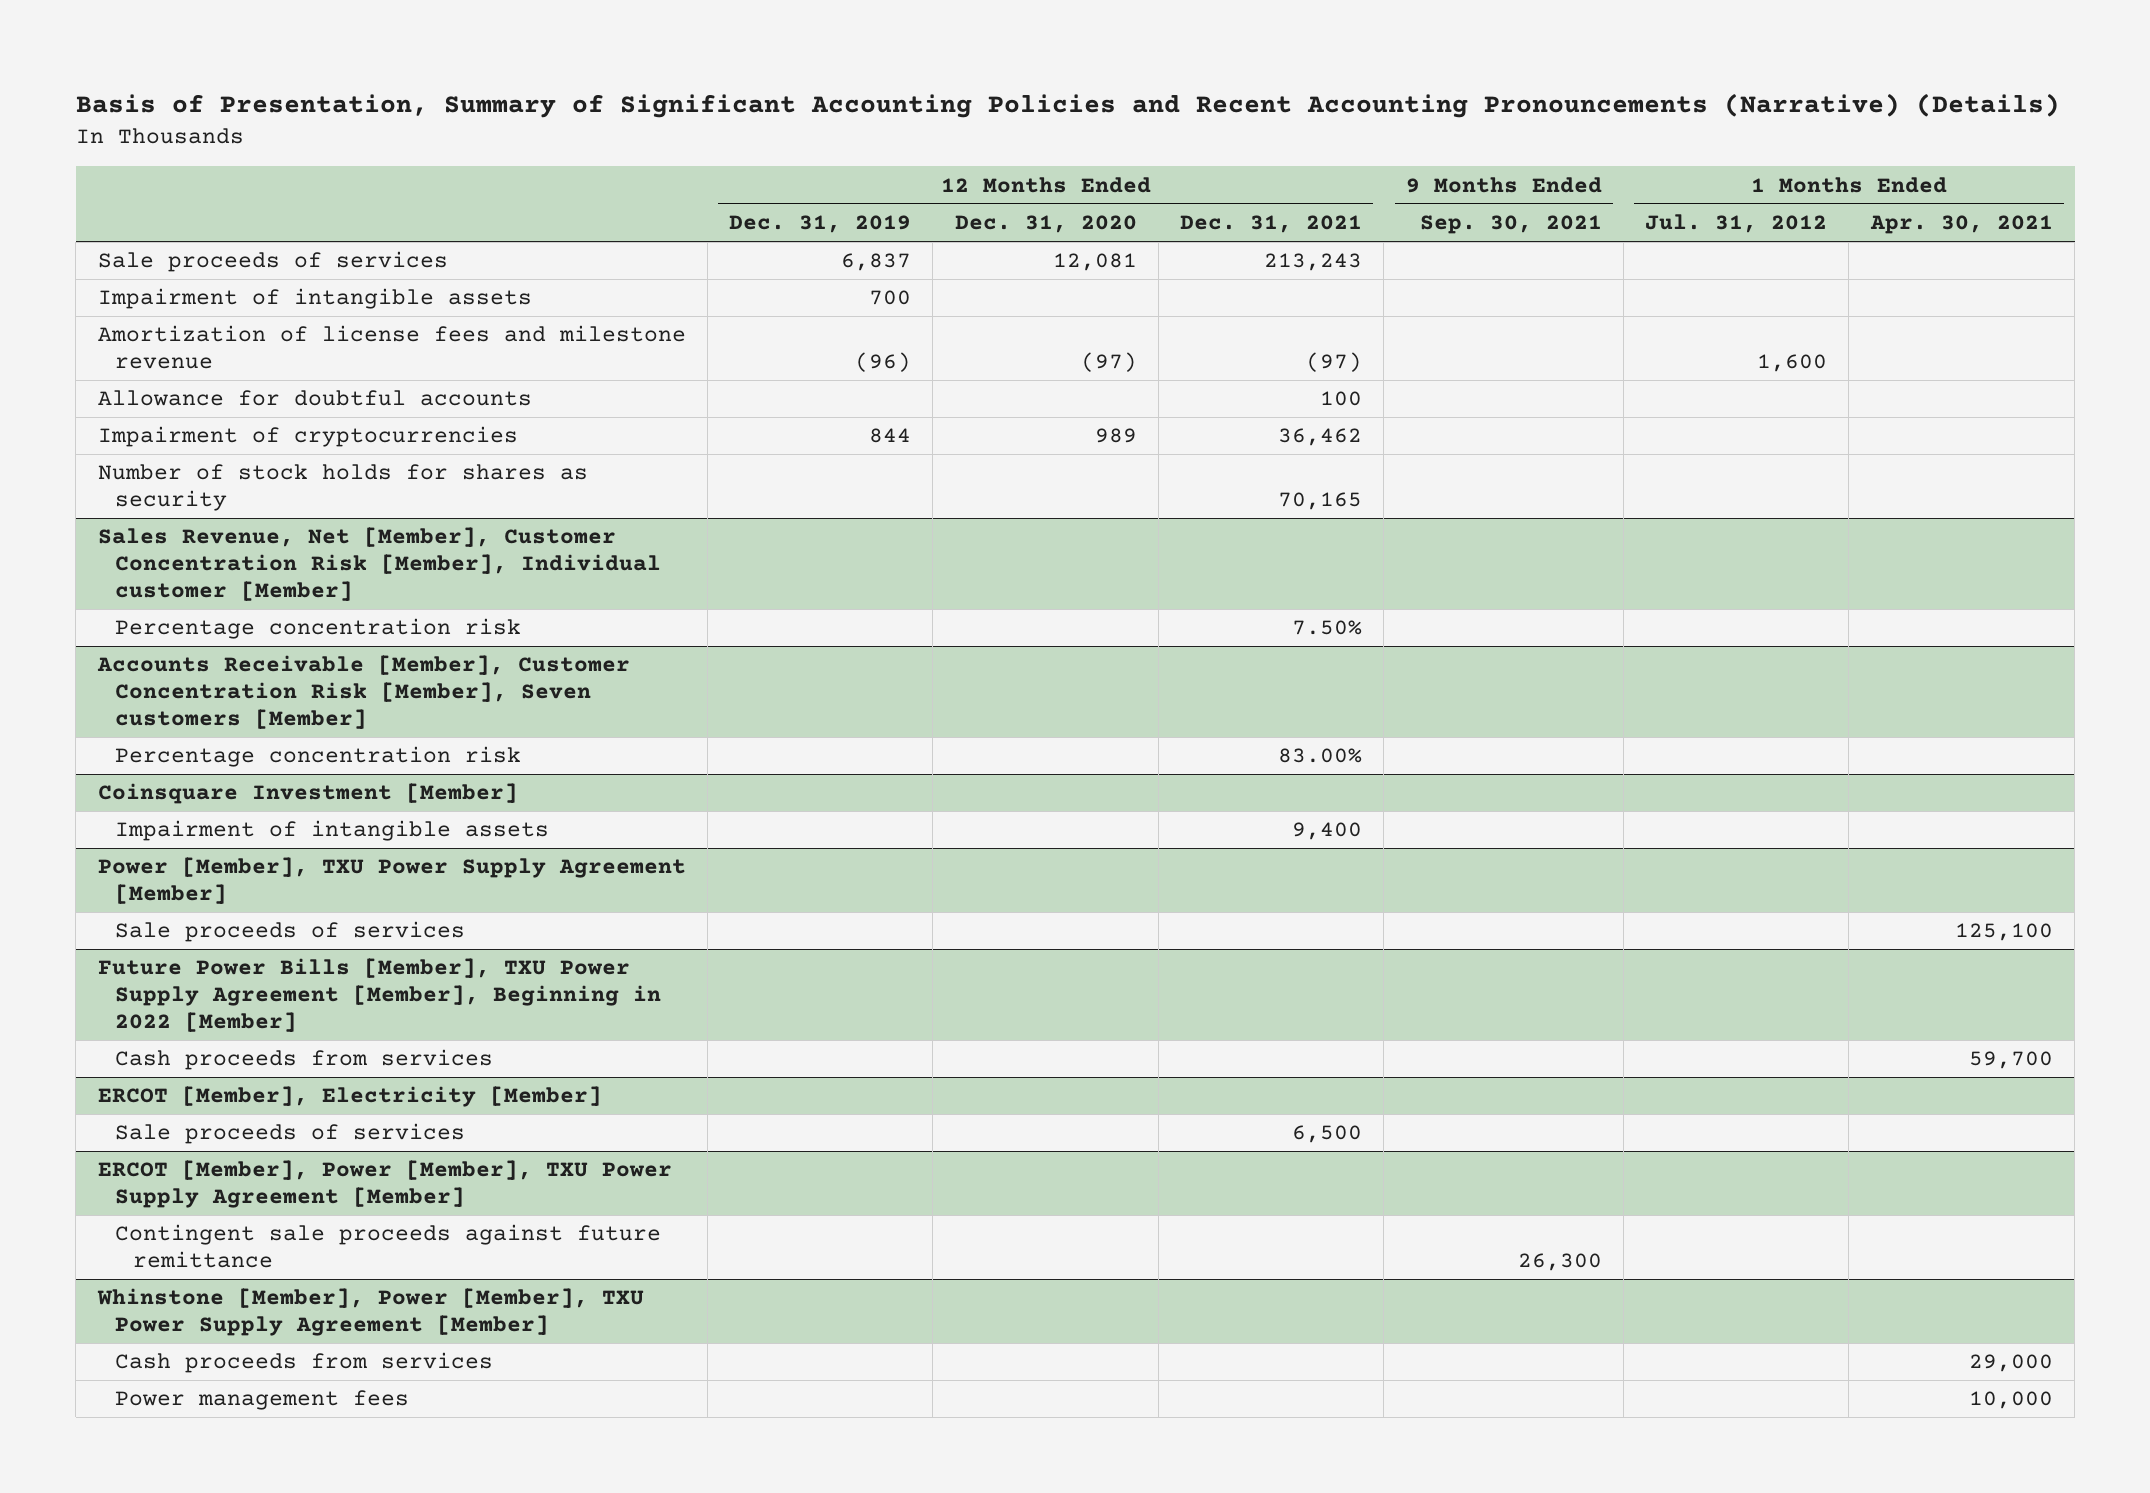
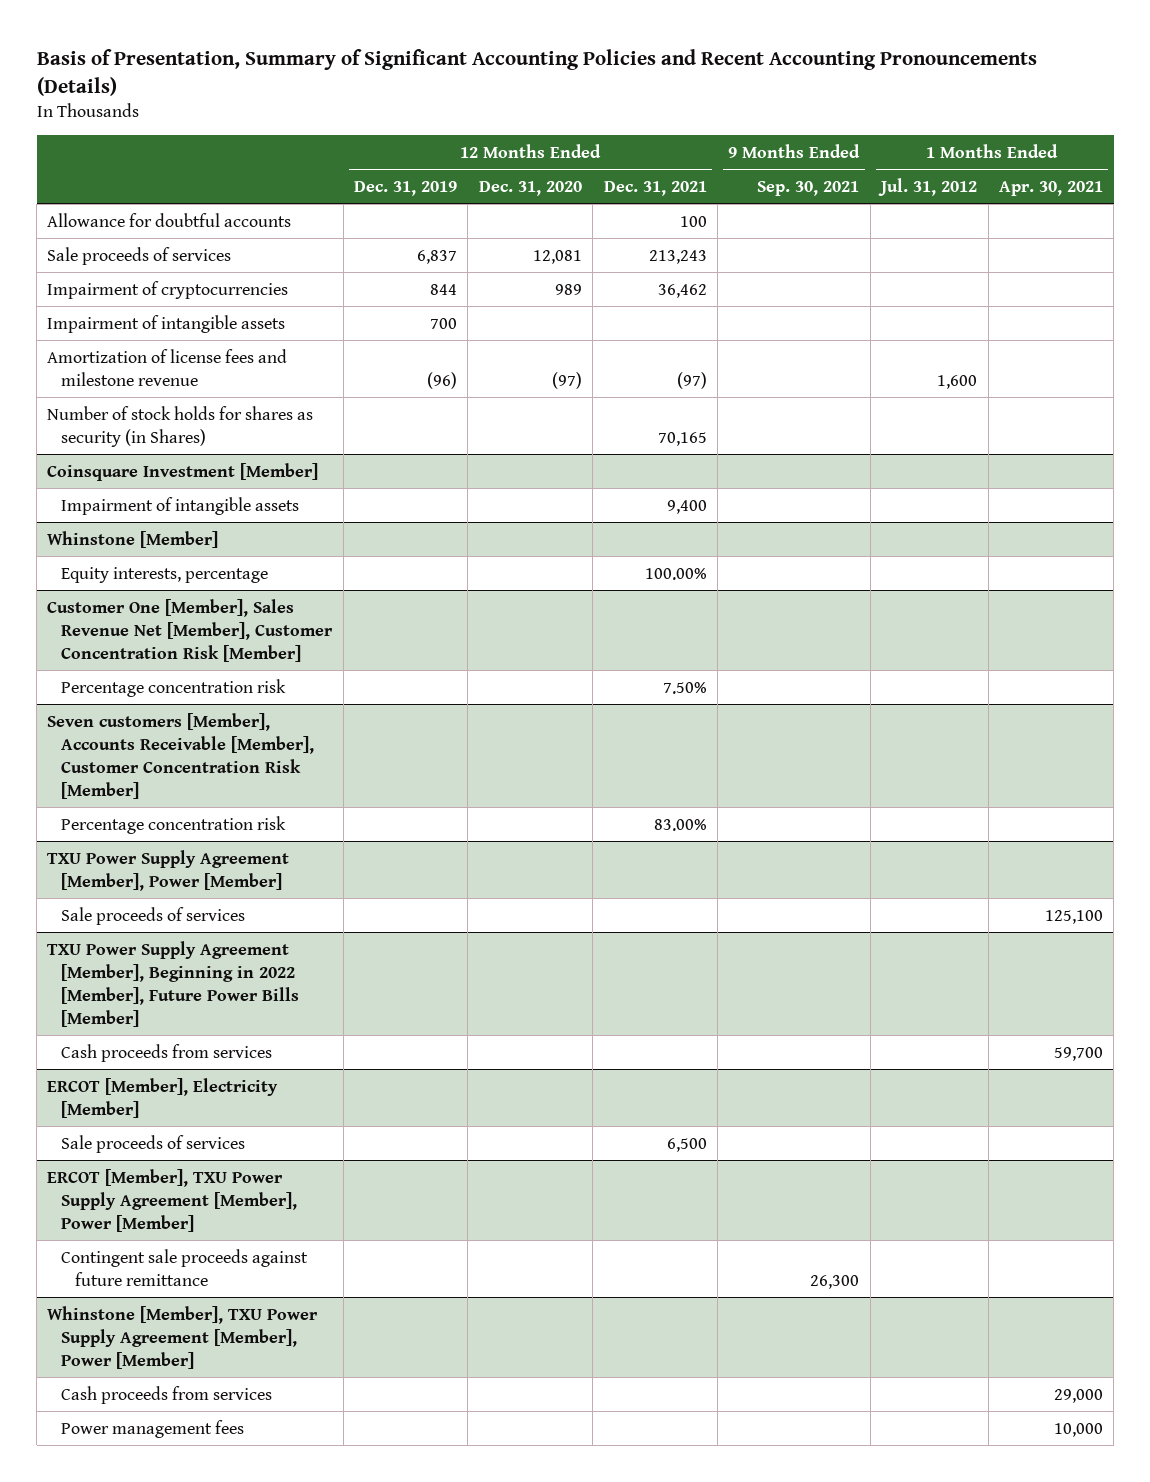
[75,92,2060,118] Basis of Presentation, Summary of Significant Accounting Policies and Recent Accounting Pronouncements (Narrative) (Details) -> [36,48,1037,96] Basis of Presentation, Summary of Significant Accounting Policies and Recent Accounting Pronouncements (Details)
[97,390,532,407] Allowance for doubtful accounts -> [47,212,292,227] Allowance for doubtful accounts
[97,426,518,448] Impairment of cryptocurrencies -> [47,280,289,299] Impairment of cryptocurrencies
[97,527,662,602] Sales Revenue, Net [Member], Customer Concentration Risk [Member], Individual customer [Member] -> none
[115,618,522,640] Percentage concentration risk -> none
[96,655,630,730] Accounts Receivable [Member], Customer Concentration Risk [Member], Seven customers [Member] -> none
[115,746,522,768] Percentage concentration risk -> none
[97,464,588,512] Number of stock holds for shares as security -> [47,405,314,447] Number of stock holds for shares as security (in Shares)
none -> [47,530,219,548] Whinstone [Member]
none -> [61,566,269,583] Equity interests, percentage
none -> [47,598,334,662] Customer One [Member], Sales Revenue Net [Member], Customer Concentration Risk [Member]
none -> [61,678,287,697] Percentage concentration risk
none -> [47,712,315,799] Seven customers [Member], Accounts Receivable [Member], Customer Concentration Risk [Member]
none -> [61,815,287,834] Percentage concentration risk
[97,857,686,905] Power [Member], TXU Power Supply Agreement [Member] -> [47,849,290,891] TXU Power Supply Agreement [Member], Power [Member]
[97,958,662,1033] Future Power Bills [Member], TXU Power Supply Agreement [Member], Beginning in 2022 [Member] -> [47,940,300,1027] TXU Power Supply Agreement [Member], Beginning in 2022 [Member], Future Power Bills [Member]
[97,1160,672,1209] ERCOT [Member], Power [Member], TXU Power Supply Agreement [Member] -> [47,1168,298,1232] ERCOT [Member], TXU Power Supply Agreement [Member], Power [Member]
[96,1288,644,1337] Whinstone [Member], Power [Member], TXU Power Supply Agreement [Member] -> [47,1305,319,1369] Whinstone [Member], TXU Power Supply Agreement [Member], Power [Member]

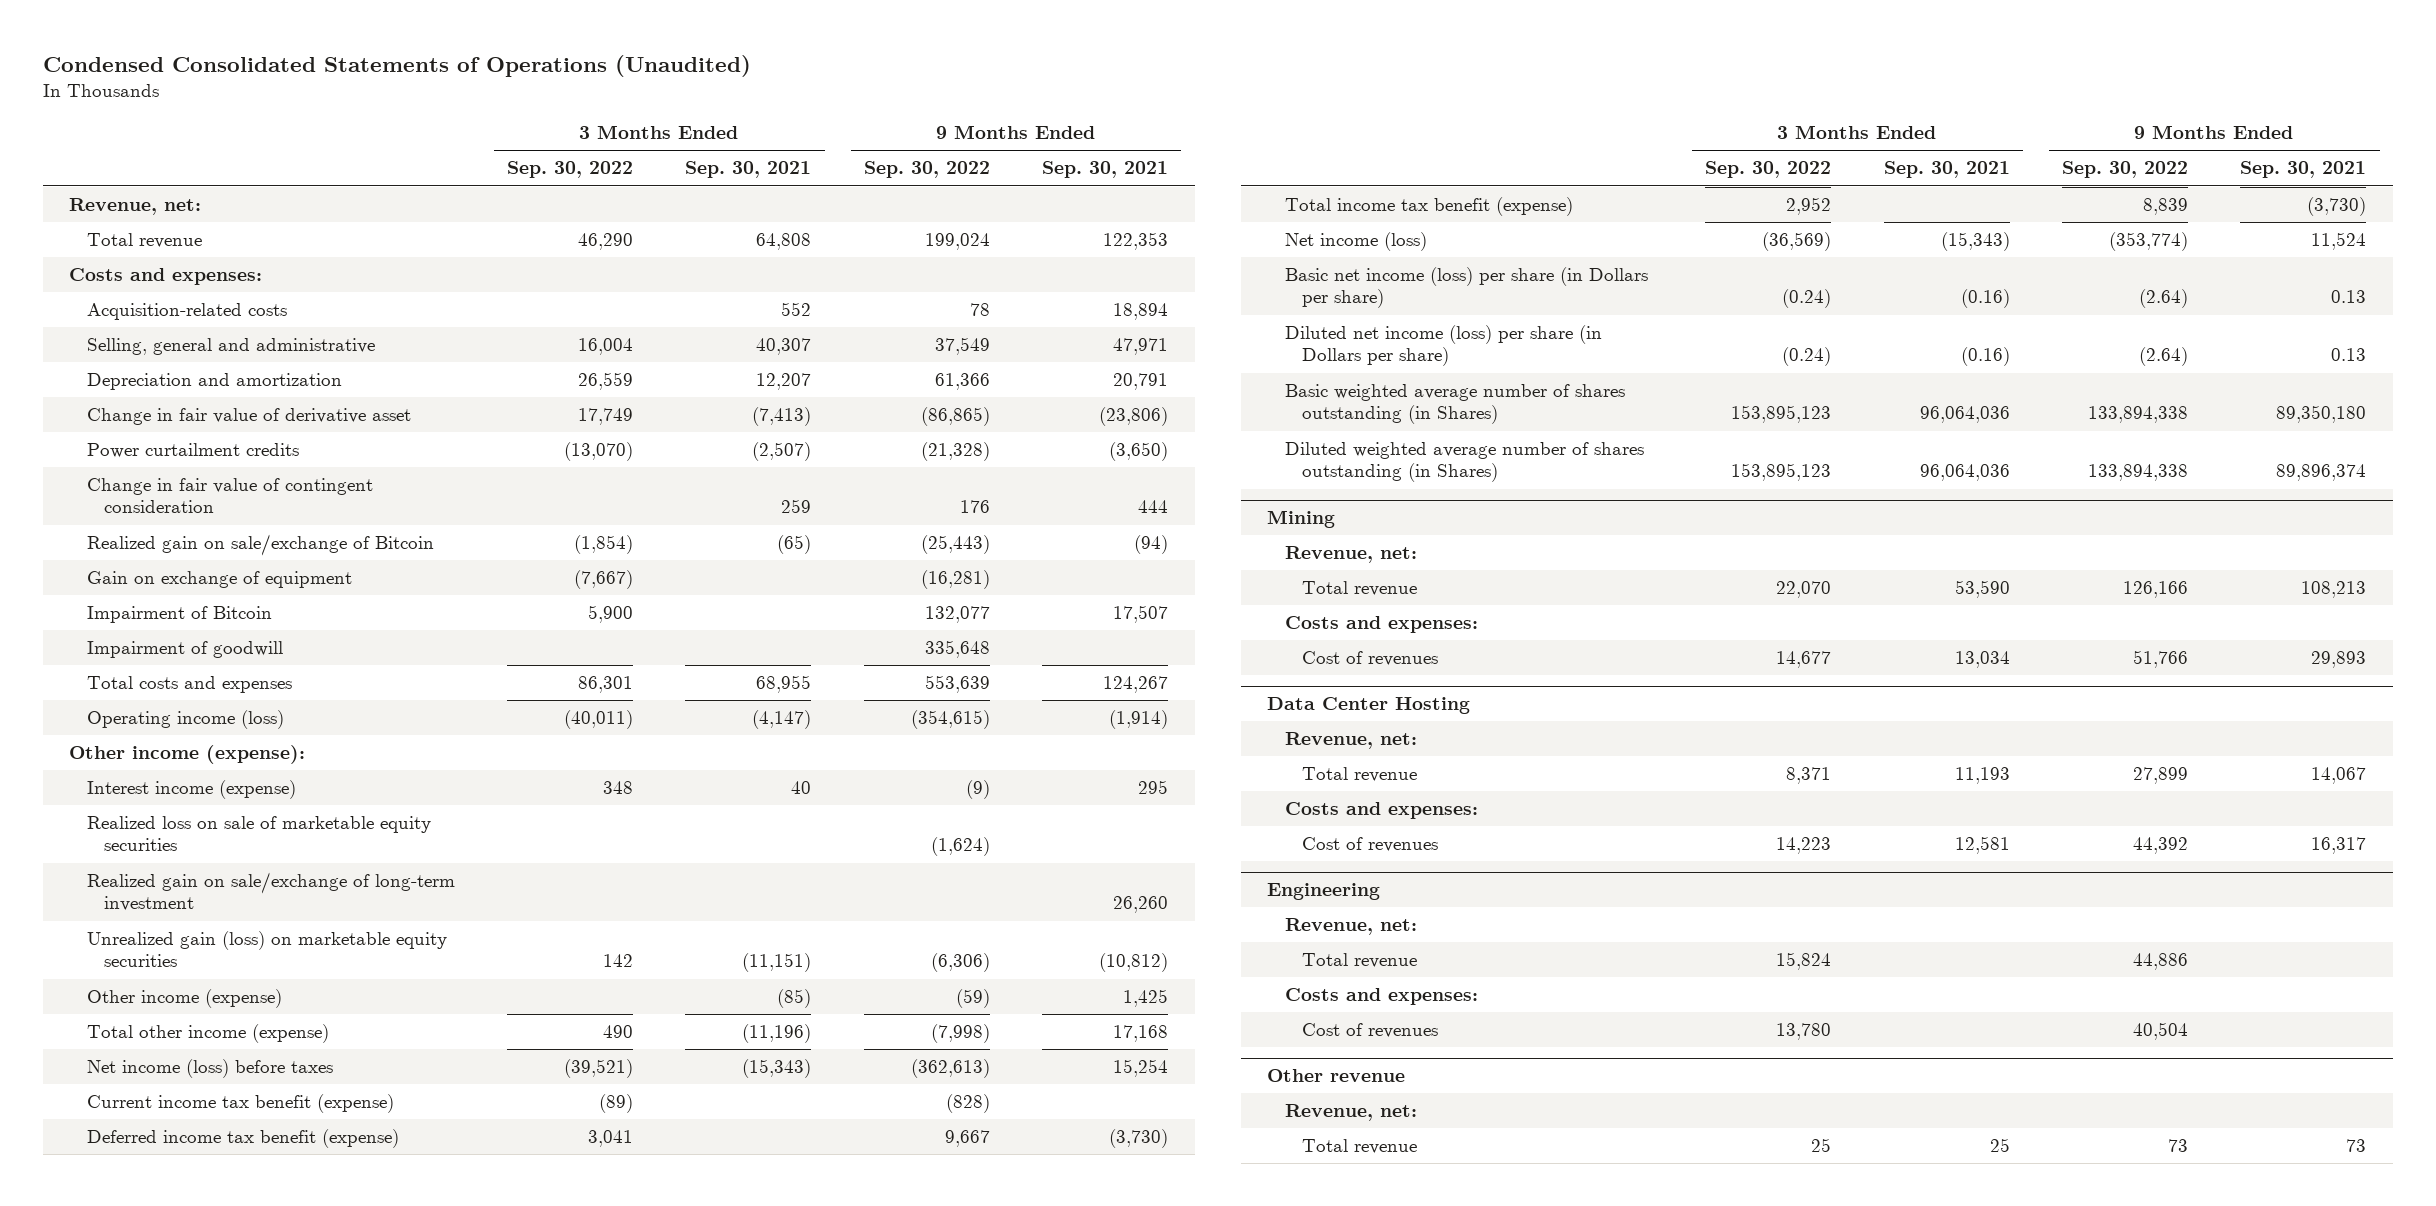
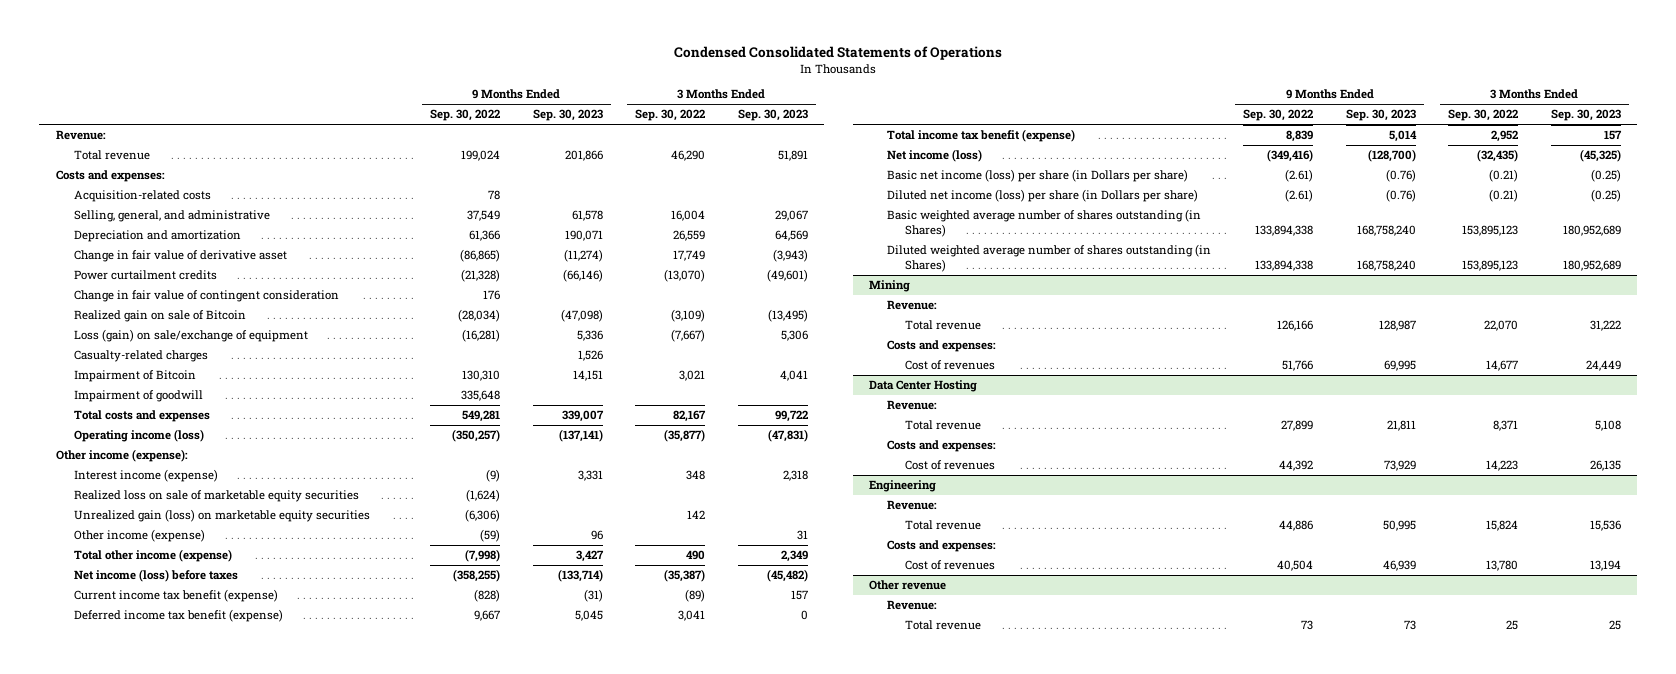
[42,54,751,77] Condensed Consolidated Statements of Operations (Unaudited) -> [674,46,1003,61] Condensed Consolidated Statements of Operations
[685,161,812,179] Sep. 30, 2021 -> none
[1042,161,1169,179] Sep. 30, 2021 -> none
none -> [532,109,603,122] Sep. 30, 2023
none -> [737,109,808,122] Sep. 30, 2023
[69,198,202,216] Revenue, net: -> [55,130,106,141] Revenue:
[86,338,375,356] Selling, general and administrative -> [73,210,270,223] Selling, general, and administrative
[86,534,434,557] Realized gain on sale/exchange of Bitcoin -> [73,310,246,323] Realized gain on sale of Bitcoin
[574,535,634,555] (1,854) -> [671,309,706,323] (3,109)
[920,535,990,555] (25,443) -> [458,309,501,323] (28,034)
[86,571,352,589] Gain on exchange of equipment -> [73,329,308,343] Loss (gain) on sale/exchange of equipment
none -> [73,350,208,363] Casualty-related charges
[588,605,634,624] 5,900 -> [679,370,706,382] 3,021
[924,606,990,624] 132,077 -> [462,370,501,382] 130,310
[578,676,634,694] 86,301 -> [673,410,707,423] 82,167
[924,675,990,694] 553,639 -> [462,410,501,423] 549,281
[564,710,634,730] (40,011) -> [664,429,706,443] (35,877)
[910,710,990,730] (354,615) -> [452,429,501,443] (350,257)
[86,872,455,912] Realized gain on sale/exchange of long-term investment -> none
[564,1059,634,1079] (39,521) -> [664,569,706,583] (35,387)
[910,1059,990,1079] (362,613) -> [453,569,501,583] (358,255)
[1762,232,1832,252] (36,569) -> [1477,149,1519,163] (32,435)
[2108,232,2188,252] (353,774) -> [1267,149,1314,163] (349,416)
[1782,289,1832,309] (0.24) -> [1489,169,1519,183] (0.21)
[2138,289,2188,309] (2.64) -> [1285,169,1314,183] (2.61)
[1782,347,1832,367] (0.24) -> [1489,189,1519,203] (0.21)
[2138,347,2188,367] (2.64) -> [1285,189,1314,203] (2.61)
[1284,546,1417,564] Revenue, net: -> [886,300,937,311] Revenue:
[1284,732,1417,750] Revenue, net: -> [886,400,937,411] Revenue:
[1284,918,1417,936] Revenue, net: -> [886,500,937,511] Revenue:
[1284,1104,1417,1122] Revenue, net: -> [886,600,937,611] Revenue:

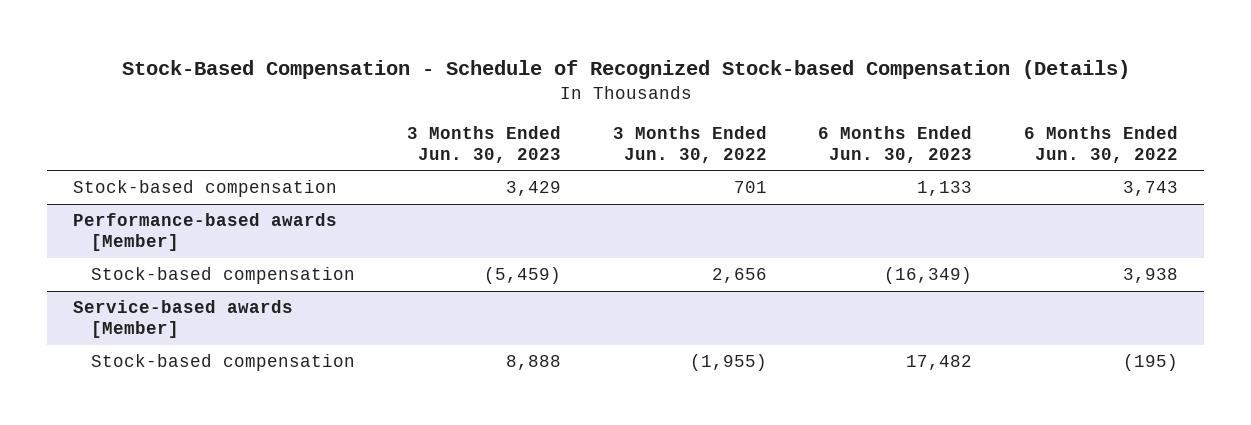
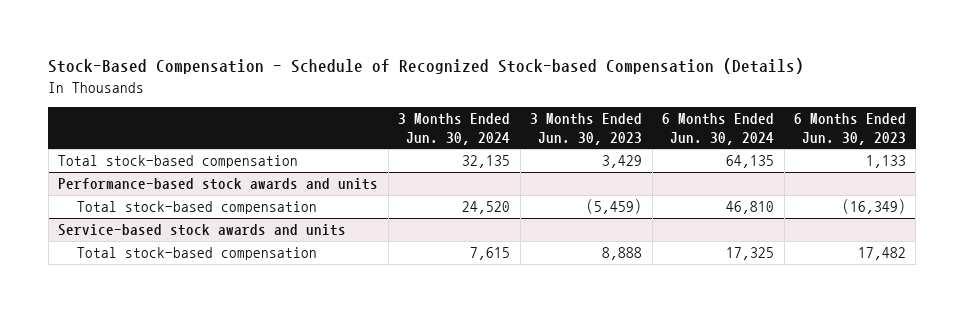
[612,125,767,163] 3 Months Ended Jun. 30, 2022 -> none
[1024,125,1179,163] 6 Months Ended Jun. 30, 2022 -> none
none -> [398,112,511,145] 3 Months Ended Jun. 30, 2024
none -> [662,112,775,145] 6 Months Ended Jun. 30, 2024
[73,180,338,198] Stock-based compensation -> [58,155,299,169] Total stock-based compensation
[73,213,338,252] Performance-based awards [Member] -> [58,178,379,191] Performance-based stock awards and units
[91,267,356,285] Stock-based compensation -> [76,201,317,215] Total stock-based compensation
[73,300,294,339] Service-based awards [Member] -> [58,224,347,237] Service-based stock awards and units
[91,354,356,372] Stock-based compensation -> [76,247,317,261] Total stock-based compensation

